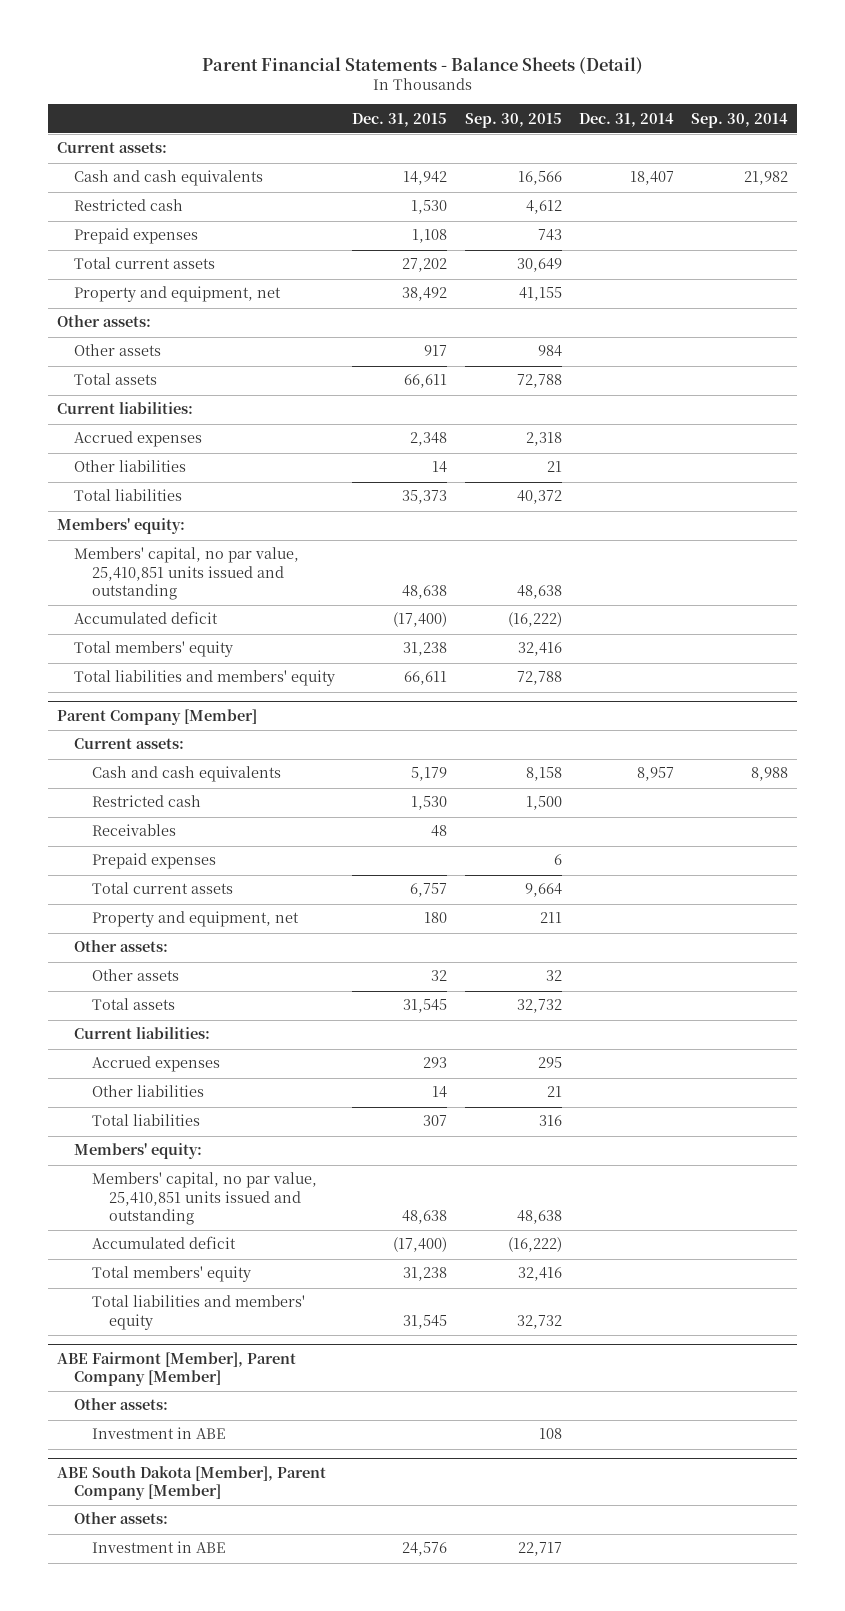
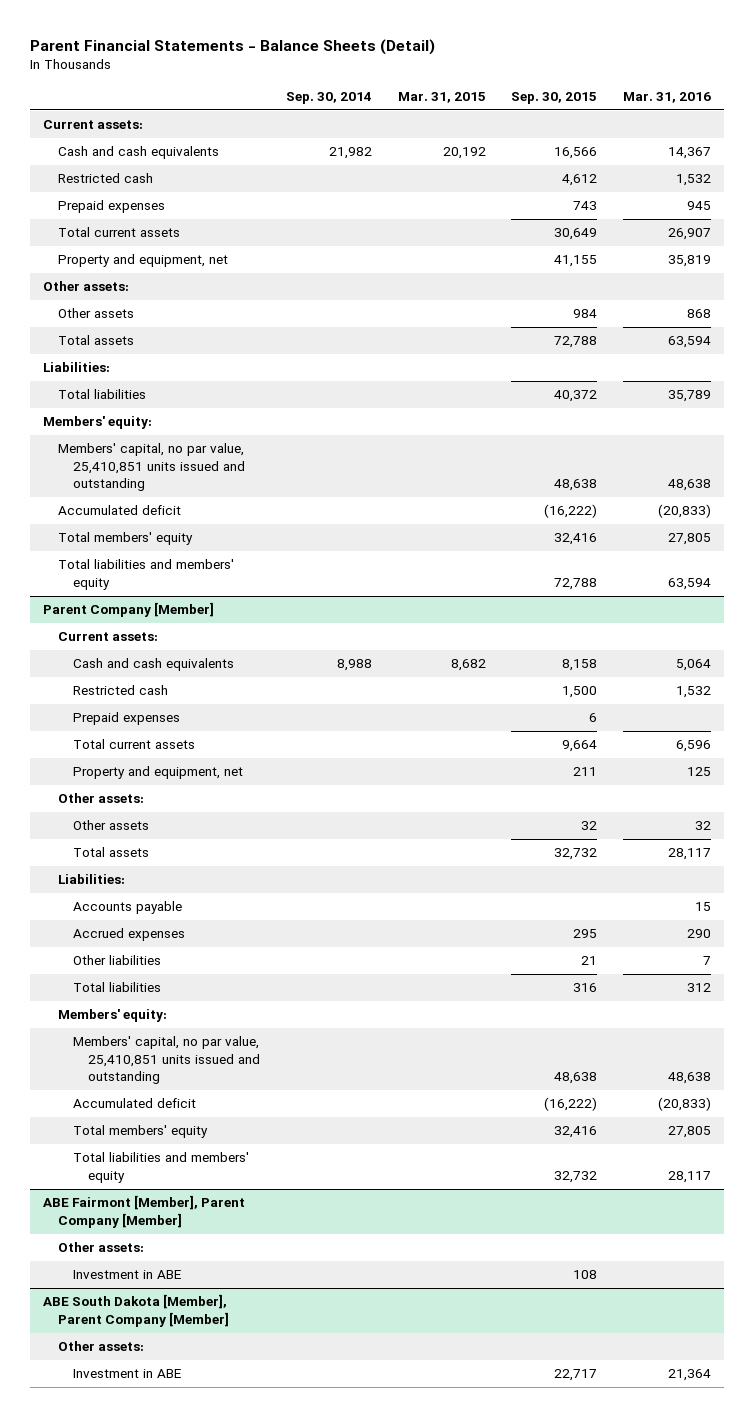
[352,112,448,127] Dec. 31, 2015 -> none
[579,112,675,127] Dec. 31, 2014 -> none
none -> [397,92,486,104] Mar. 31, 2015
none -> [623,92,712,104] Mar. 31, 2016
[74,431,203,448] Accrued expenses -> none
[74,460,187,473] Other liabilities -> none
[56,402,193,415] Current liabilities: -> [42,362,110,373] Liabilities:
[91,824,176,837] Receivables -> none
[74,1027,211,1040] Current liabilities: -> [57,874,125,885] Liabilities:
none -> [73,901,183,915] Accounts payable

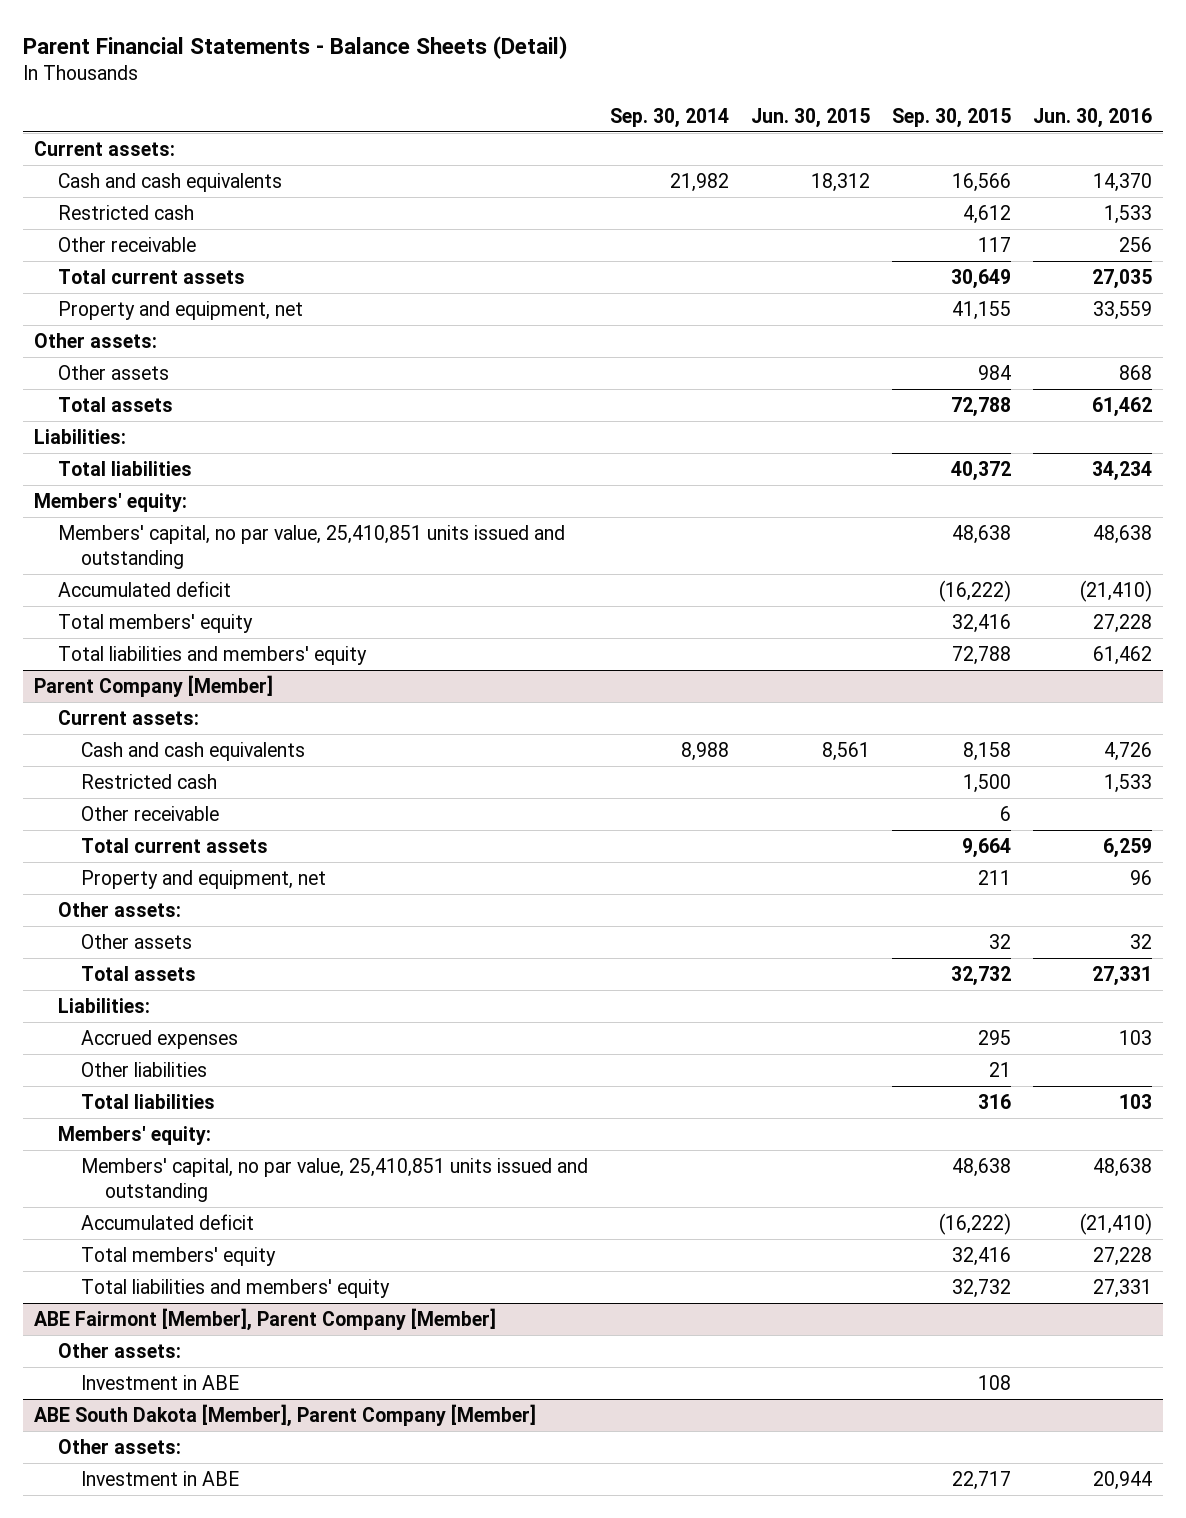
[397,92,486,104] Mar. 31, 2015 -> none
[623,92,712,104] Mar. 31, 2016 -> none
none -> [751,107,871,128] Jun. 30, 2015
none -> [1032,107,1152,128] Jun. 30, 2016
[57,200,165,214] Prepaid expenses -> none
none -> [57,236,196,252] Other receivable
[73,712,181,726] Prepaid expenses -> none
none -> [81,805,220,821] Other receivable
[73,901,183,915] Accounts payable -> none

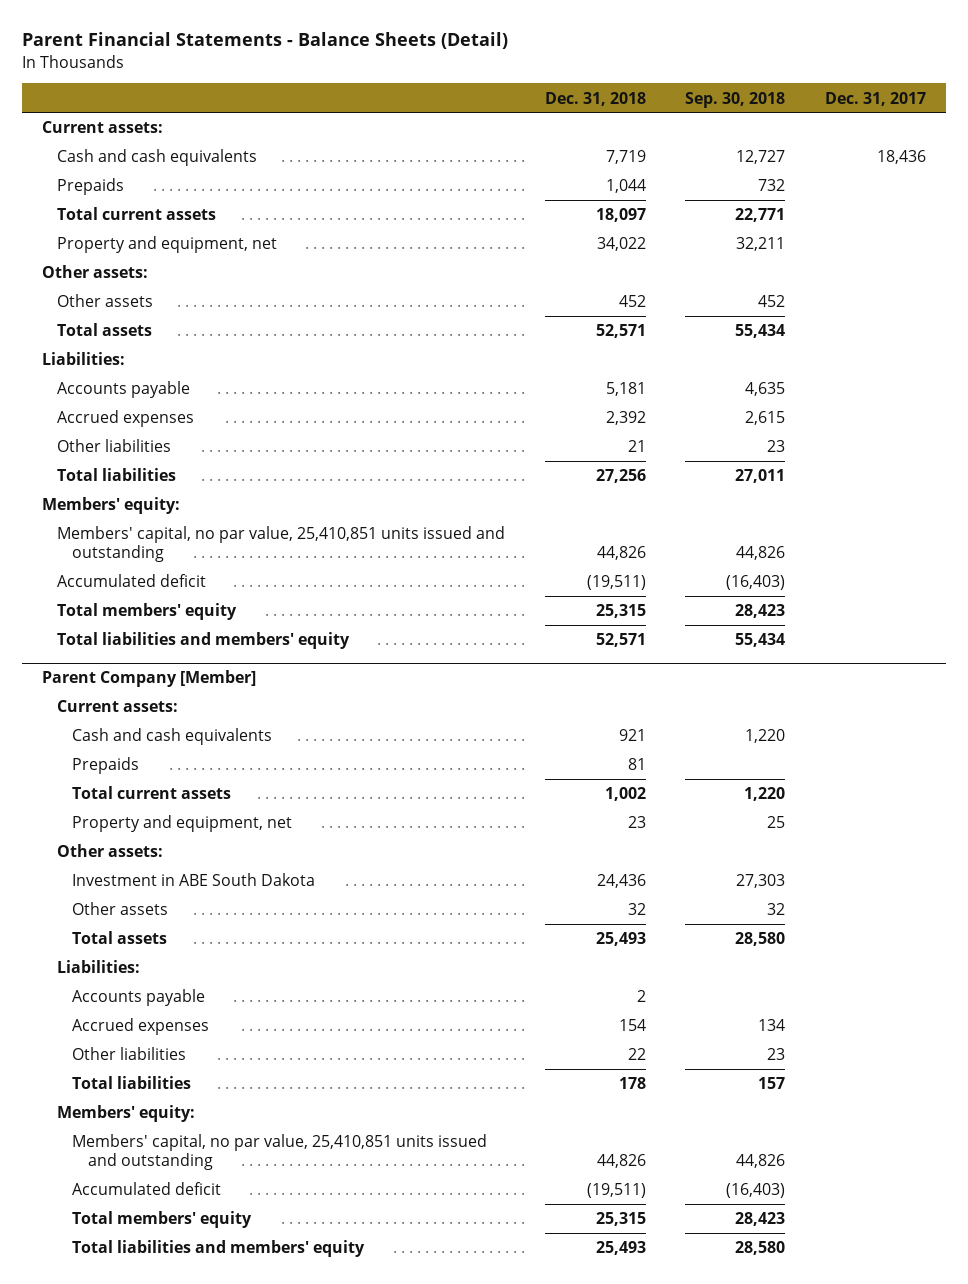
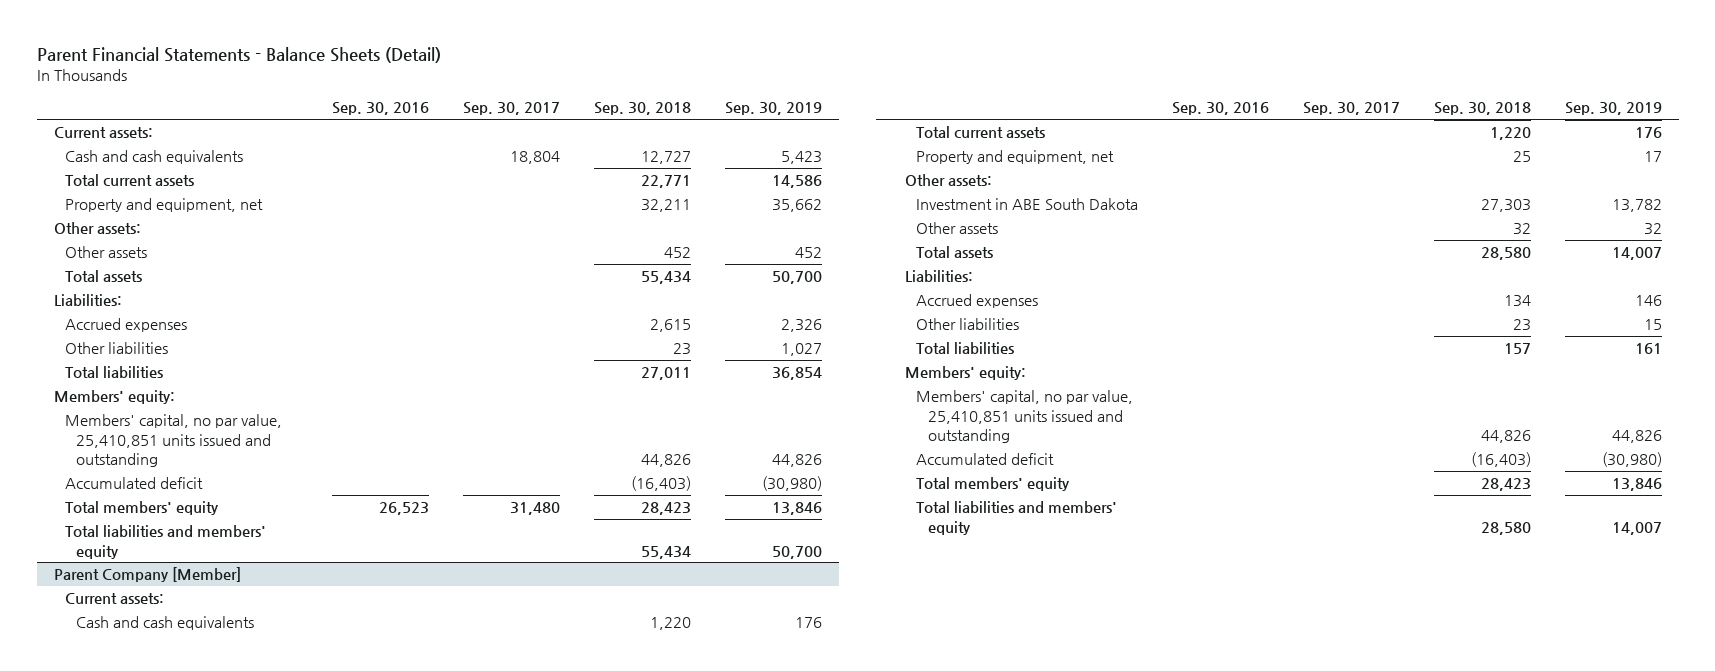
[544,91,646,106] Dec. 31, 2018 -> none
[825,91,927,106] Dec. 31, 2017 -> none
none -> [332,102,430,116] Sep. 30, 2016
none -> [463,102,561,116] Sep. 30, 2017
none -> [725,102,823,116] Sep. 30, 2019
[57,178,125,196] Prepaids -> none
[57,381,191,399] Accounts payable -> none
[72,757,140,775] Prepaids -> none
[72,989,206,1007] Accounts payable -> none

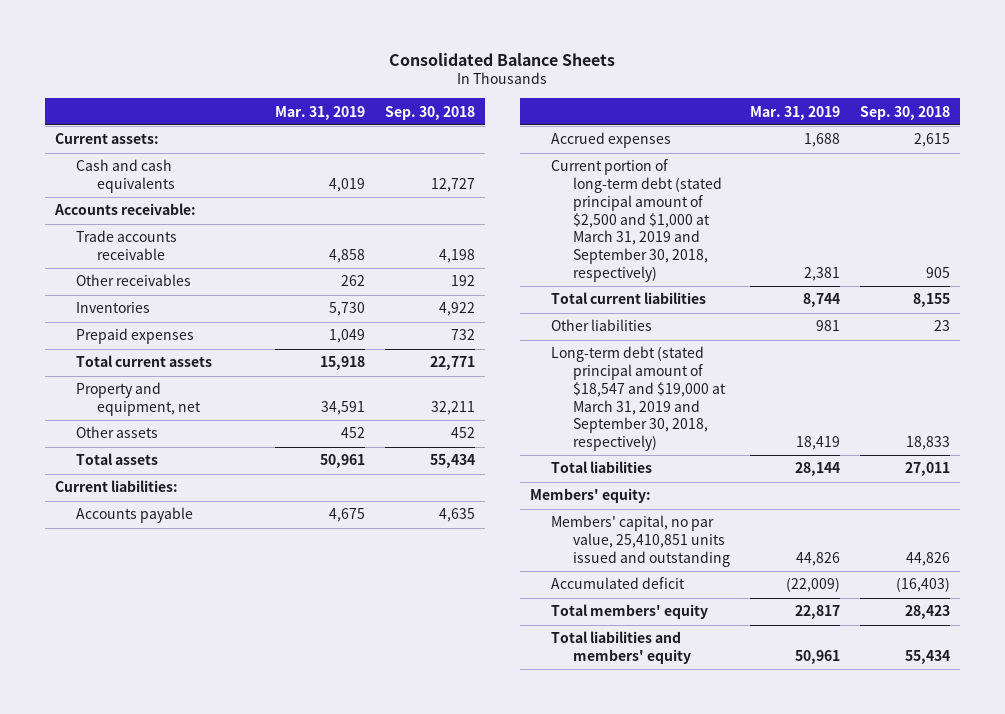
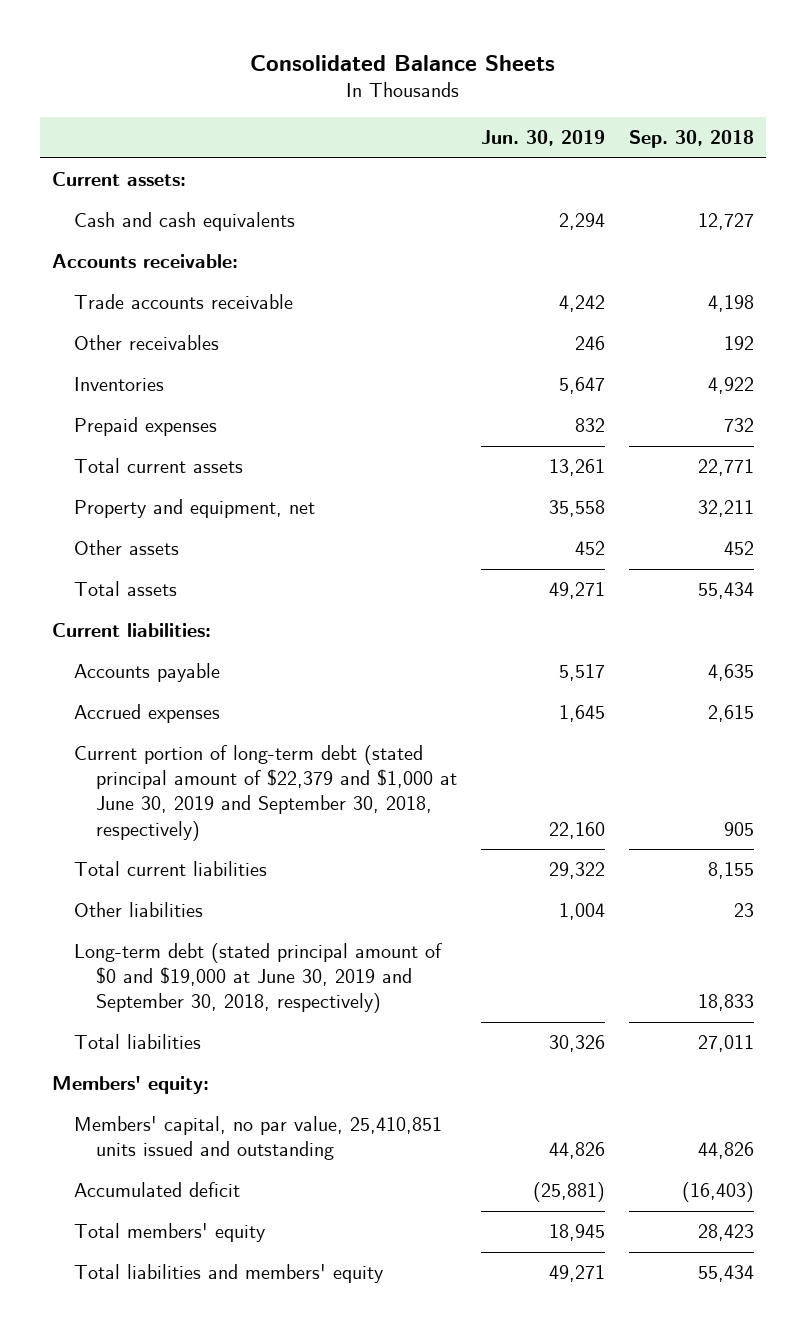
[274,105,365,120] Mar. 31, 2019 -> none
none -> [481,130,606,147] Jun. 30, 2019
[551,159,722,282] Current portion of long-term debt (stated principal amount of $2,500 and $1,000 at March 31, 2019 and September 30, 2018, respectively) -> [74,745,458,841] Current portion of long-term debt (stated principal amount of $22,379 and $1,000 at June 30, 2019 and September 30, 2018, respectively)
[551,346,726,451] Long-term debt (stated principal amount of $18,547 and $19,000 at March 31, 2019 and September 30, 2018, respectively) -> [74,943,443,1014] Long-term debt (stated principal amount of $0 and $19,000 at June 30, 2019 and September 30, 2018, respectively)

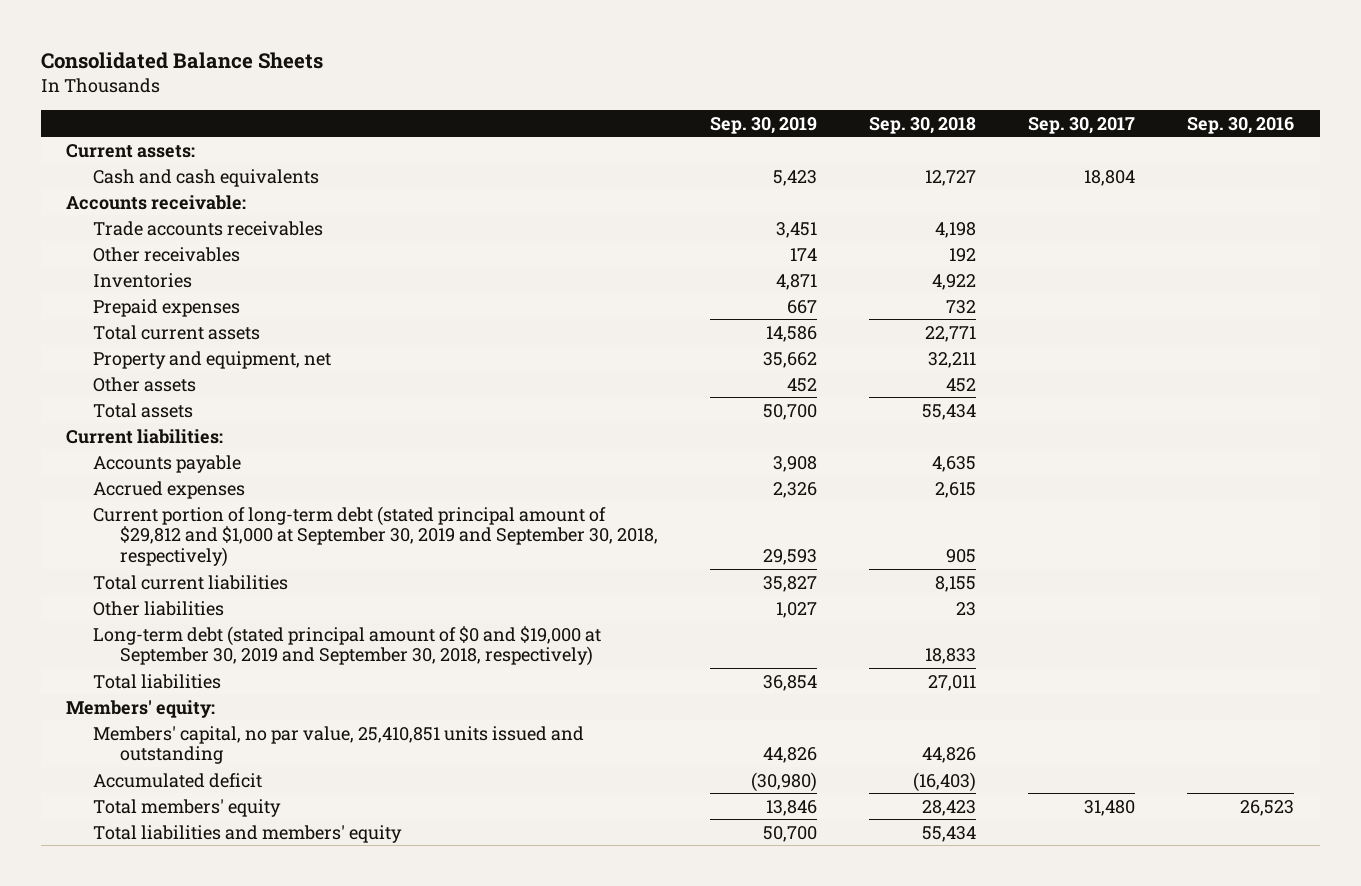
[481,130,606,147] Jun. 30, 2019 -> none
none -> [710,116,818,134] Sep. 30, 2019
none -> [1028,116,1136,134] Sep. 30, 2017
none -> [1187,116,1295,134] Sep. 30, 2016
[74,294,294,310] Trade accounts receivable -> [93,220,324,236] Trade accounts receivables
[74,745,458,841] Current portion of long-term debt (stated principal amount of $22,379 and $1,000 at June 30, 2019 and September 30, 2018, respectively) -> [93,505,659,568] Current portion of long-term debt (stated principal amount of $29,812 and $1,000 at September 30, 2019 and September 30, 2018, respectively)
[74,943,443,1014] Long-term debt (stated principal amount of $0 and $19,000 at June 30, 2019 and September 30, 2018, respectively) -> [93,625,602,667] Long-term debt (stated principal amount of $0 and $19,000 at September 30, 2019 and September 30, 2018, respectively)

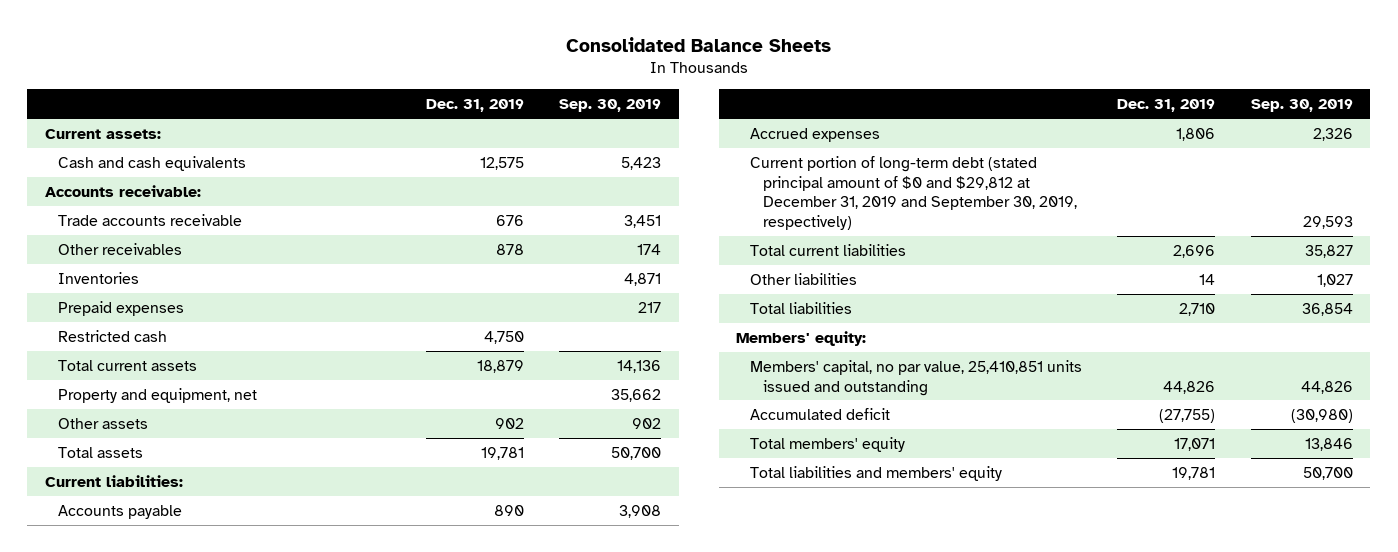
[869,116,977,134] Sep. 30, 2018 -> none
[1028,116,1136,134] Sep. 30, 2017 -> none
[1187,116,1295,134] Sep. 30, 2016 -> none
none -> [425,99,524,113] Dec. 31, 2019
[93,220,324,236] Trade accounts receivables -> [58,213,243,226] Trade accounts receivable
[787,299,818,314] 667 -> [638,301,662,313] 217
none -> [58,329,168,342] Restricted cash
[766,325,818,342] 14,586 -> [617,359,662,373] 14,136
[787,377,818,392] 452 -> [632,417,662,429] 902
[93,505,659,568] Current portion of long-term debt (stated principal amount of $29,812 and $1,000 at September 30, 2019 and September 30, 2018, respectively) -> [749,155,1078,231] Current portion of long-term debt (stated principal amount of $0 and $29,812 at December 31, 2019 and September 30, 2019, respectively)
[93,625,602,667] Long-term debt (stated principal amount of $0 and $19,000 at September 30, 2019 and September 30, 2018, respectively) -> none

